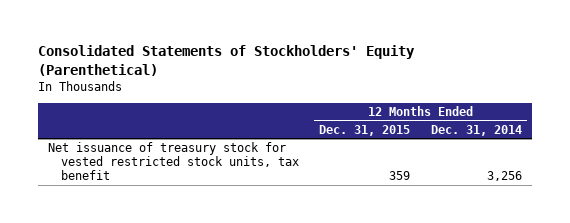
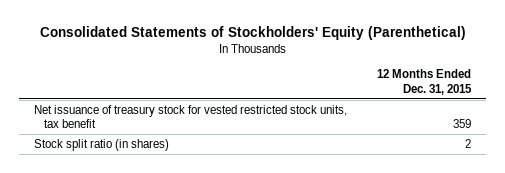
[430,124,522,136] Dec. 31, 2014 -> none
none -> [33,139,169,152] Stock split ratio (in shares)

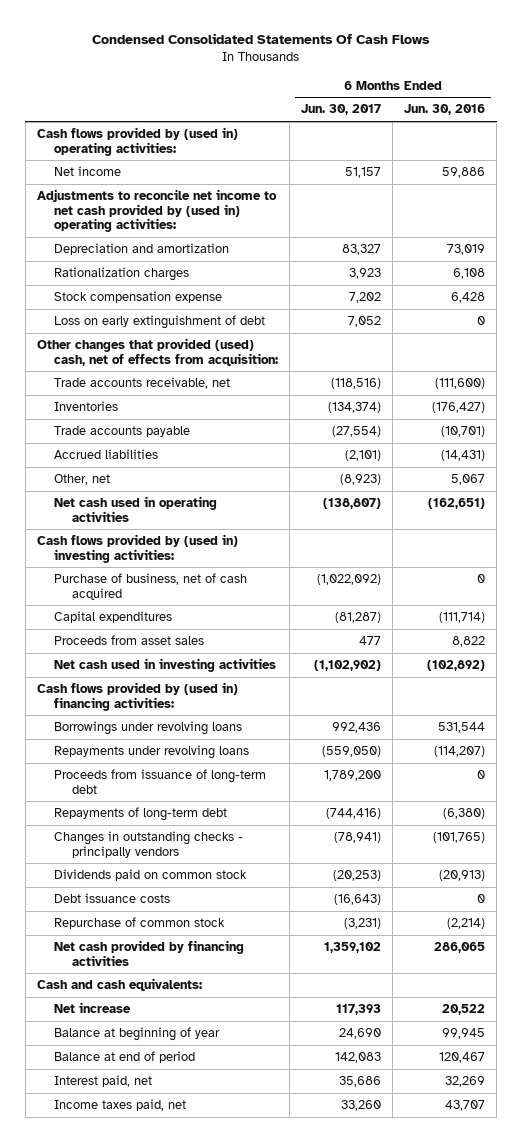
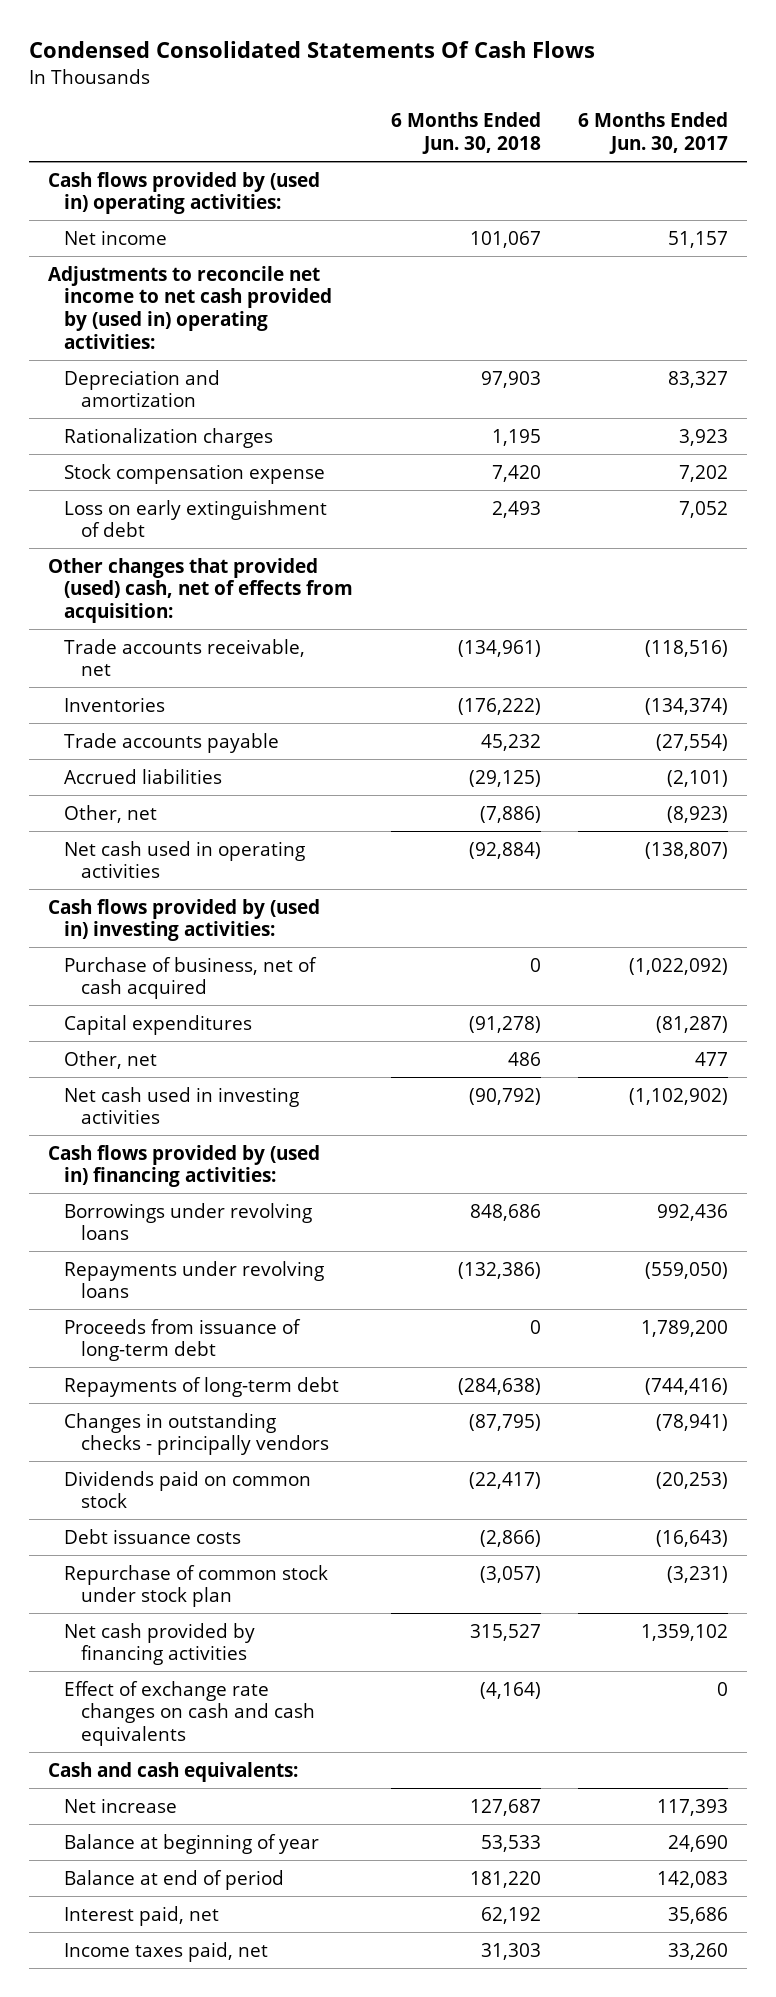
[404,104,486,116] Jun. 30, 2016 -> none
none -> [390,112,541,155] 6 Months Ended Jun. 30, 2018
[54,635,205,646] Proceeds from asset sales -> [64,1050,158,1069] Other, net
[54,917,226,930] Repurchase of common stock -> [64,1564,329,1608] Repurchase of common stock under stock plan
none -> [64,1680,315,1746] Effect of exchange rate changes on cash and cash equivalents

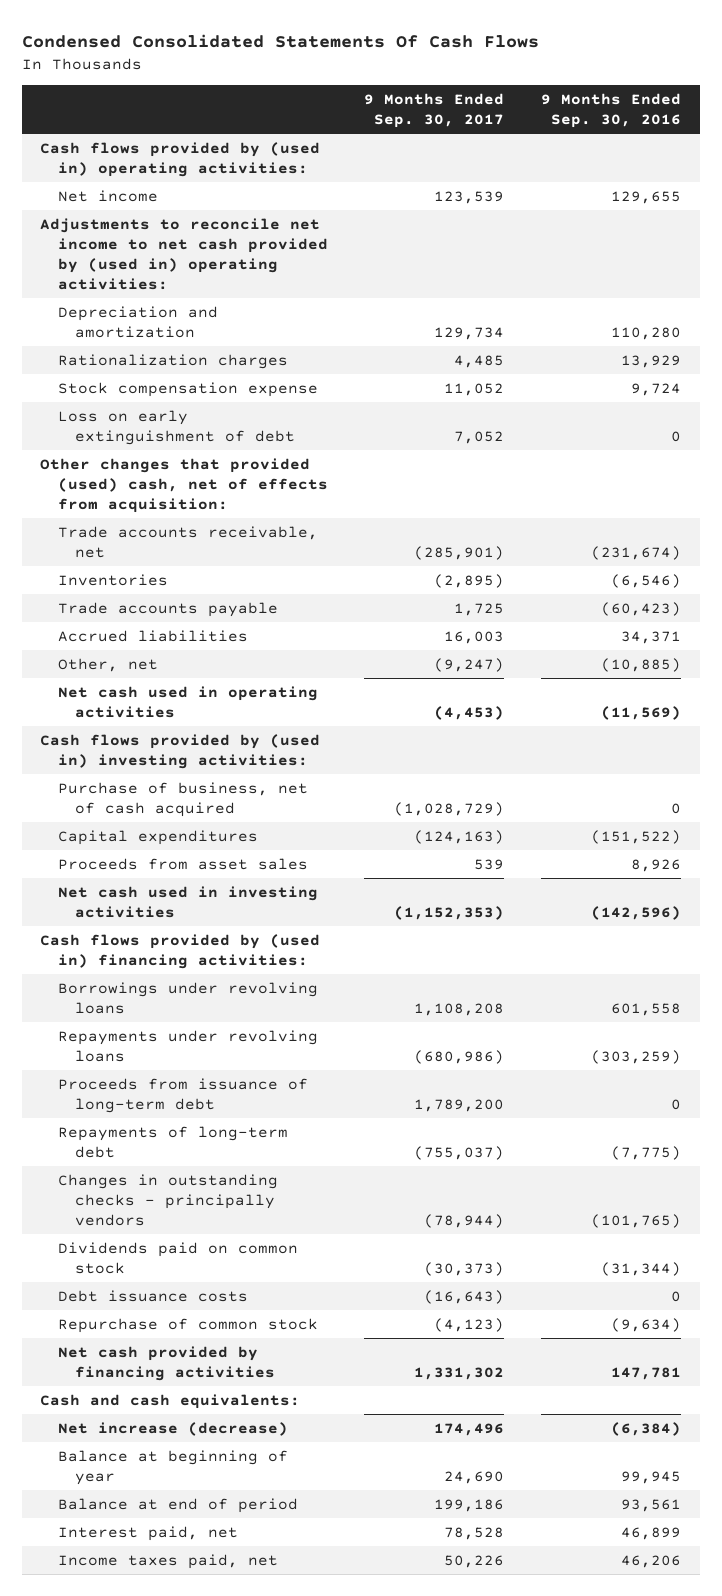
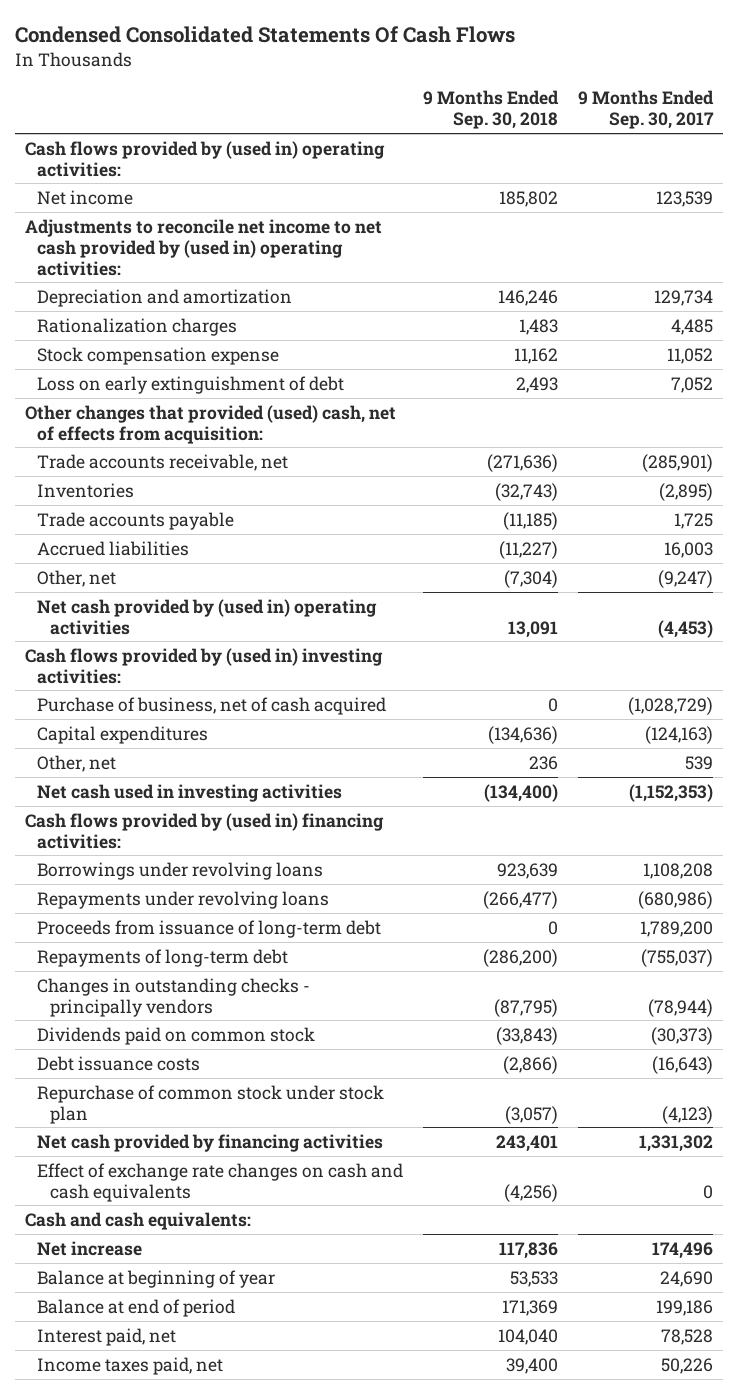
[541,92,682,128] 9 Months Ended Sep. 30, 2016 -> none
none -> [423,90,560,130] 9 Months Ended Sep. 30, 2018
[57,685,318,718] Net cash used in operating activities -> [37,598,378,635] Net cash provided by (used in) operating activities
[57,857,308,870] Proceeds from asset sales -> [37,754,117,772] Other, net
[57,1317,318,1333] Repurchase of common stock -> [37,1084,385,1124] Repurchase of common stock under stock plan
none -> [37,1162,404,1202] Effect of exchange rate changes on cash and cash equivalents
[57,1421,288,1436] Net increase (decrease) -> [37,1240,143,1256] Net increase

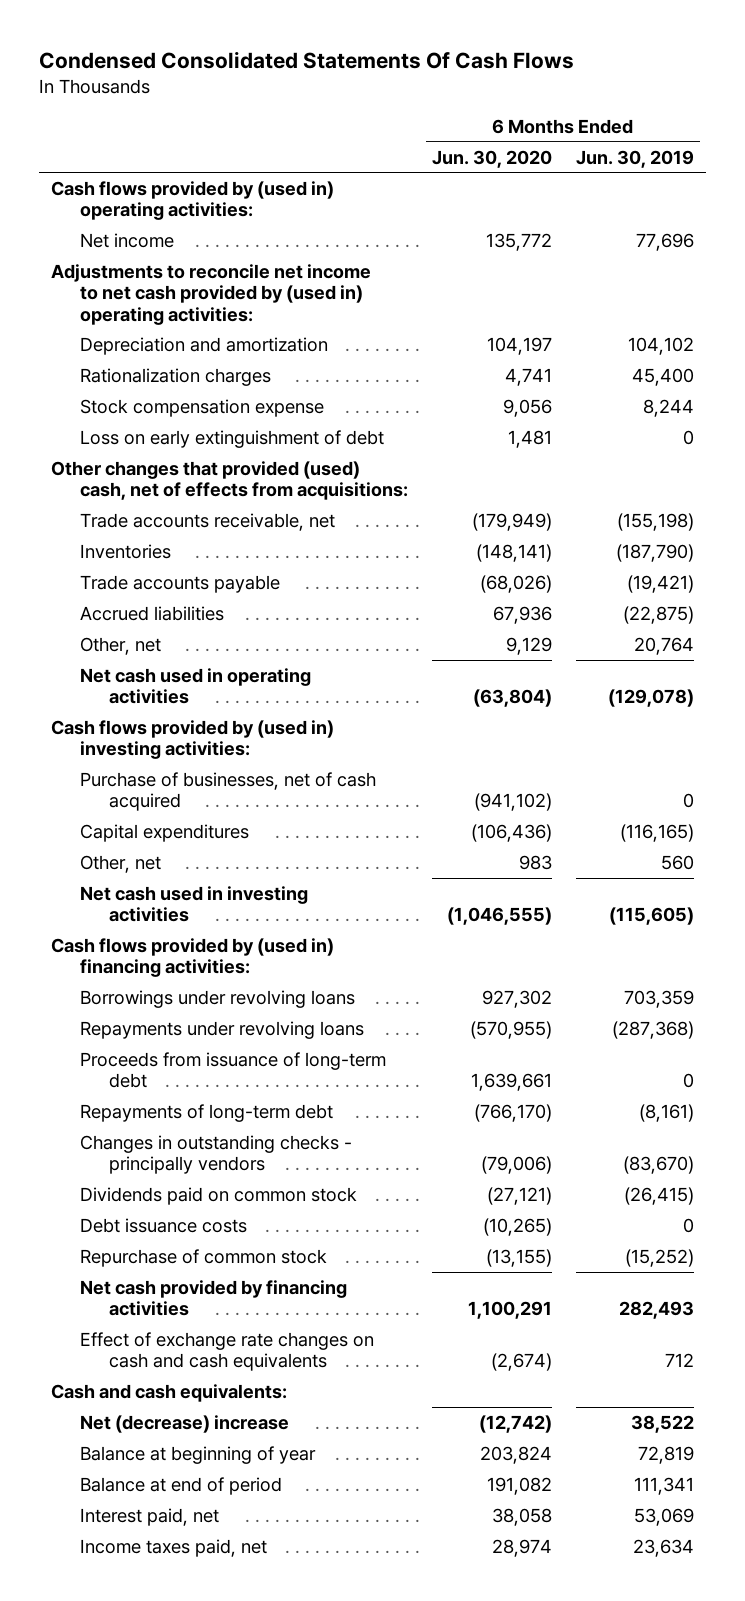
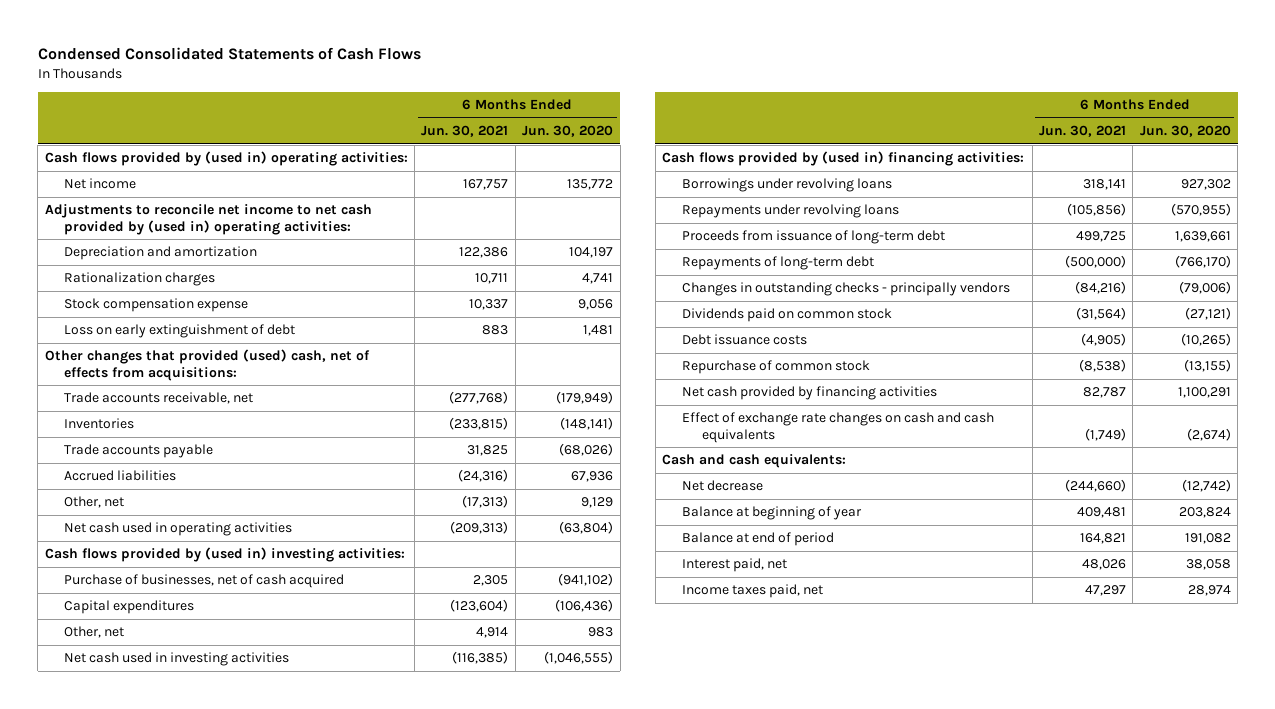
[38,50,574,69] Condensed Consolidated Statements Of Cash Flows -> [37,47,421,61] Condensed Consolidated Statements of Cash Flows
[575,149,694,168] Jun. 30, 2019 -> none
none -> [421,125,509,138] Jun. 30, 2021
[79,1414,289,1433] Net (decrease) increase -> [681,480,763,492] Net decrease

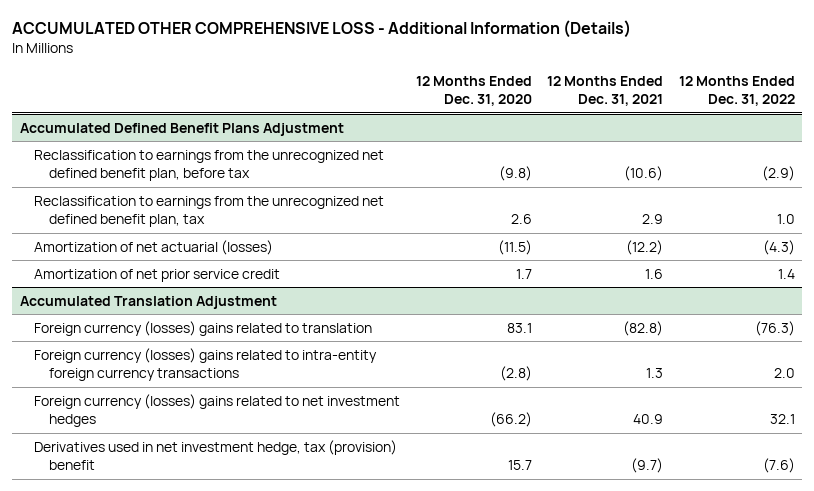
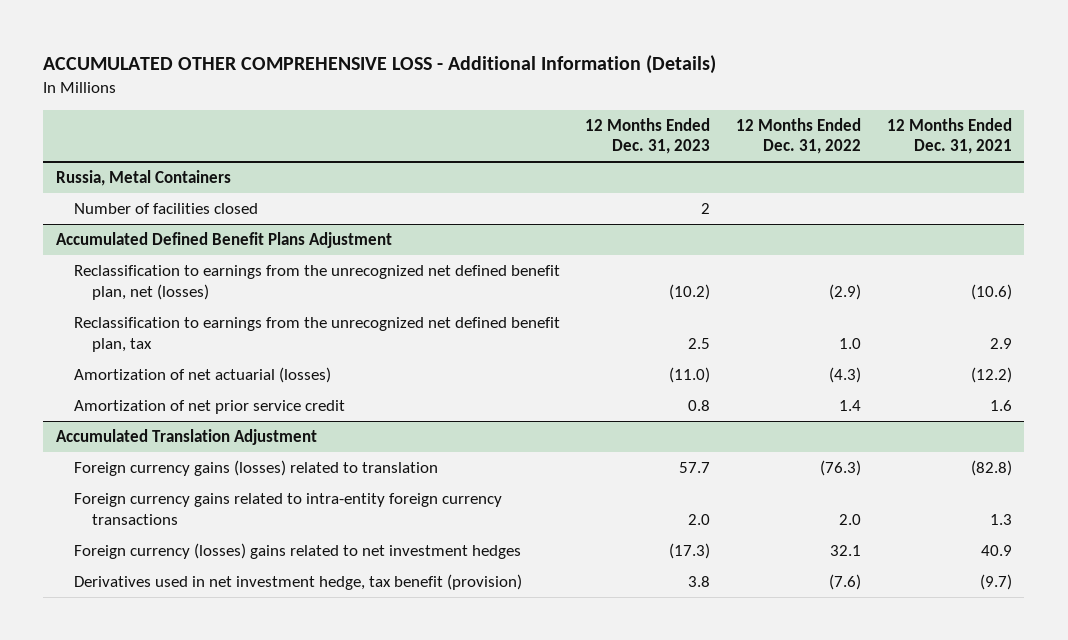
[415,76,532,107] 12 Months Ended Dec. 31, 2020 -> none
none -> [585,117,711,155] 12 Months Ended Dec. 31, 2023
none -> [55,170,231,187] Russia, Metal Containers
none -> [73,203,258,215] Number of facilities closed
[34,149,385,182] Reclassification to earnings from the unrecognized net defined benefit plan, before tax -> [73,265,560,300] Reclassification to earnings from the unrecognized net defined benefit plan, net (losses)
[34,320,373,336] Foreign currency (losses) gains related to translation -> [73,460,438,477] Foreign currency gains (losses) related to translation
[34,347,378,382] Foreign currency (losses) gains related to intra-entity foreign currency transactions -> [73,493,502,525] Foreign currency gains related to intra-entity foreign currency transactions
[34,439,398,471] Derivatives used in net investment hedge, tax (provision) benefit -> [73,574,522,591] Derivatives used in net investment hedge, tax benefit (provision)

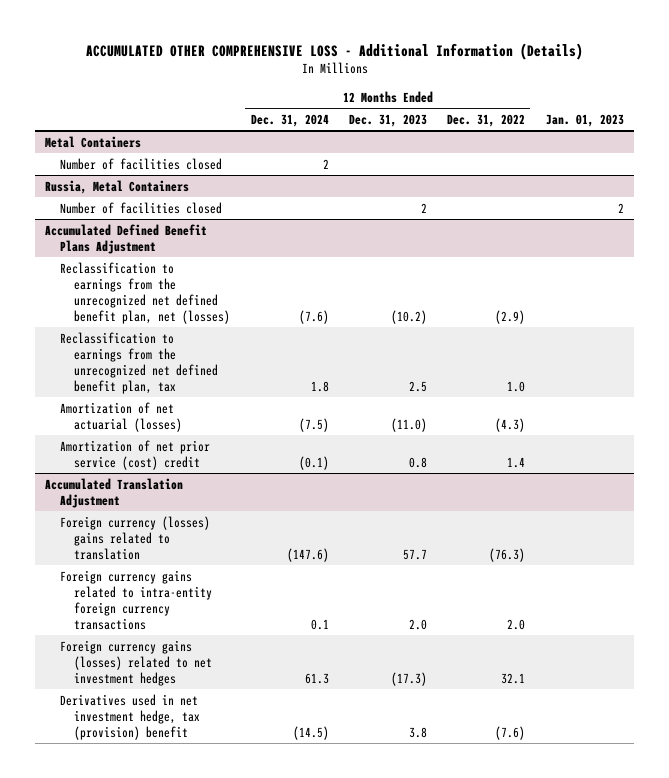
[886,117,1012,155] 12 Months Ended Dec. 31, 2021 -> none
none -> [250,113,329,127] Dec. 31, 2024
none -> [545,113,624,127] Jan. 01, 2023
none -> [45,135,142,148] Metal Containers
none -> [59,157,222,170] Number of facilities closed
[73,400,345,415] Amortization of net prior service credit -> [59,439,210,470] Amortization of net prior service (cost) credit
[73,460,438,477] Foreign currency gains (losses) related to translation -> [59,515,210,560] Foreign currency (losses) gains related to translation
[73,543,521,560] Foreign currency (losses) gains related to net investment hedges -> [59,639,213,686] Foreign currency gains (losses) related to net investment hedges
[73,574,522,591] Derivatives used in net investment hedge, tax benefit (provision) -> [59,693,201,740] Derivatives used in net investment hedge, tax (provision) benefit

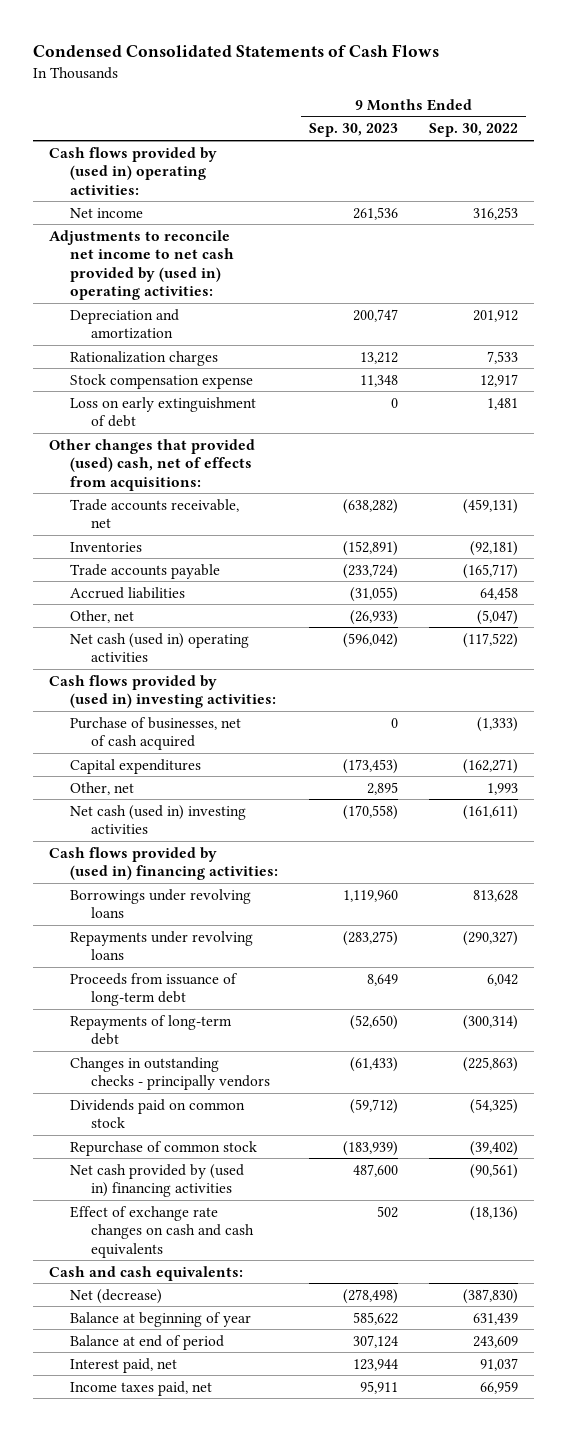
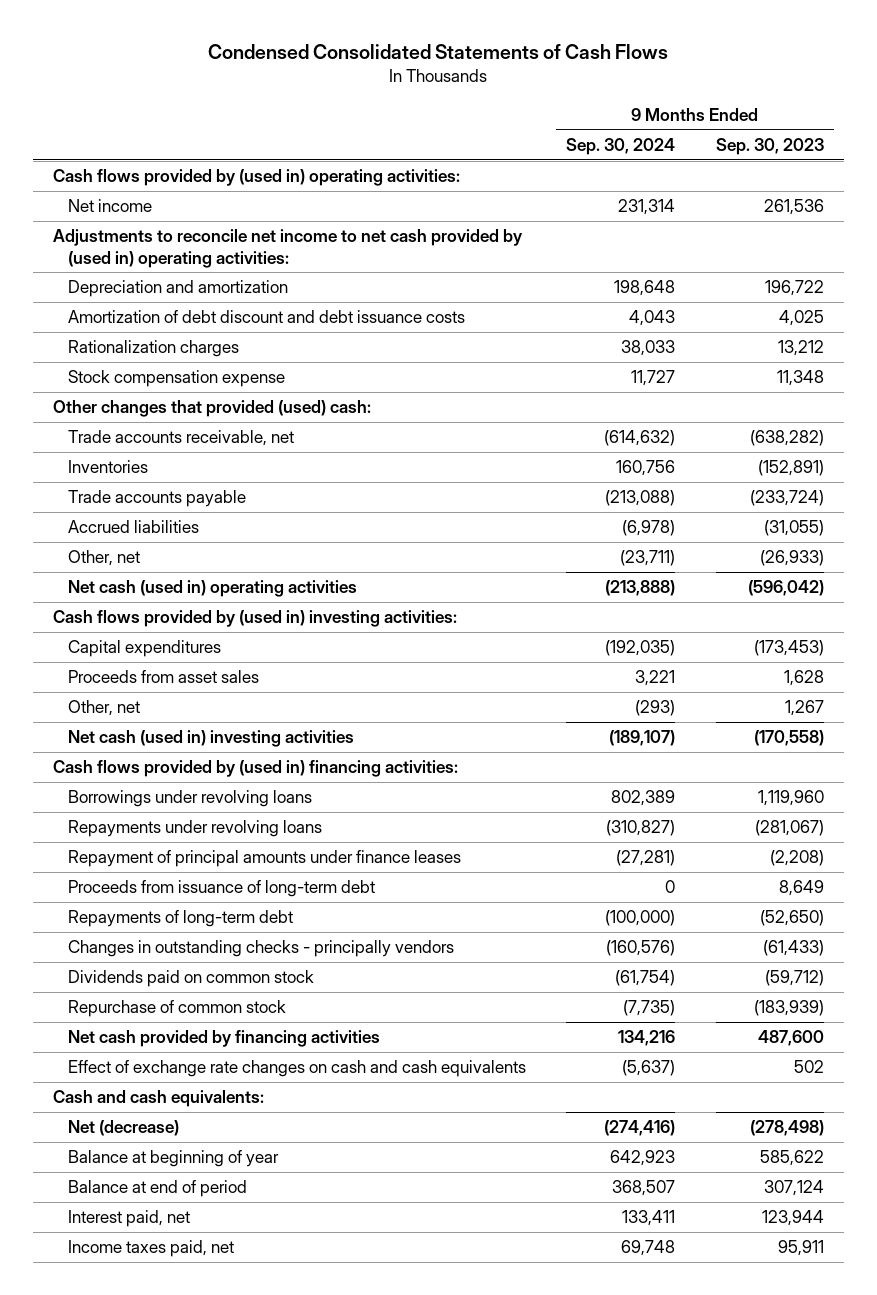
[429,123,519,138] Sep. 30, 2022 -> none
none -> [566,137,676,155] Sep. 30, 2024
[353,308,399,322] 200,747 -> [764,280,824,297] 196,722
none -> [67,310,465,324] Amortization of debt discount and debt issuance costs
[69,396,256,428] Loss on early extinguishment of debt -> none
[48,438,255,491] Other changes that provided (used) cash, net of effects from acquisitions: -> [53,400,372,418] Other changes that provided (used) cash:
[69,716,241,751] Purchase of businesses, net of cash acquired -> none
none -> [67,670,259,684] Proceeds from asset sales
[367,781,399,795] 2,895 -> [784,700,824,717] 1,267
[343,930,399,946] (283,275) -> [754,820,824,837] (281,067)
none -> [67,850,461,868] Repayment of principal amounts under finance leases
[69,1163,244,1198] Net cash provided by (used in) financing activities -> [67,1030,380,1048] Net cash provided by financing activities

